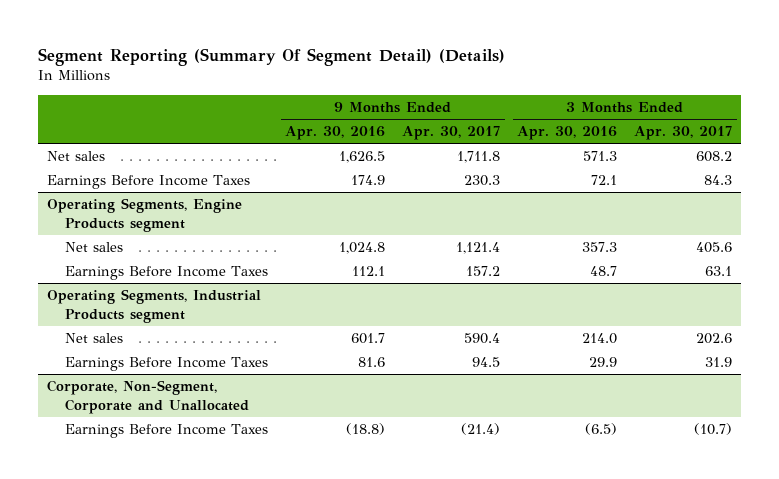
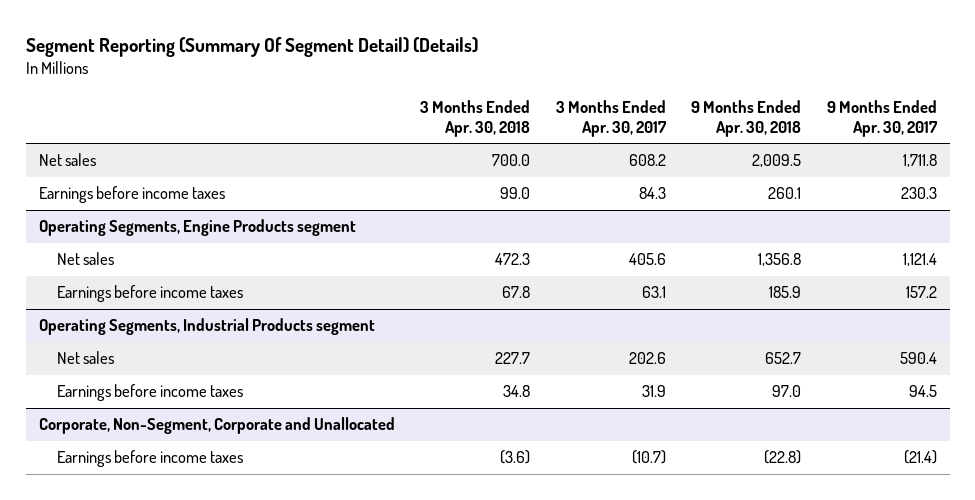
[285,126,386,141] Apr. 30, 2016 -> none
[517,126,618,141] Apr. 30, 2016 -> none
none -> [420,100,531,137] 3 Months Ended Apr. 30, 2018
none -> [691,100,802,137] 9 Months Ended Apr. 30, 2018
[46,175,250,190] Earnings Before Income Taxes -> [38,186,225,204] Earnings before income taxes
[65,266,269,281] Earnings Before Income Taxes -> [56,285,243,303] Earnings before income taxes
[65,357,269,372] Earnings Before Income Taxes -> [56,384,243,402] Earnings before income taxes
[65,424,269,439] Earnings Before Income Taxes -> [56,450,243,468] Earnings before income taxes

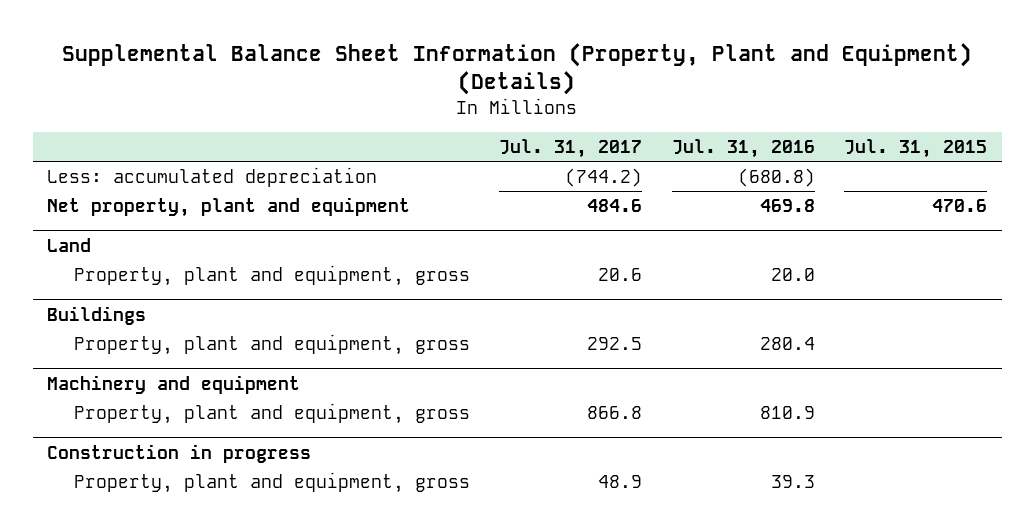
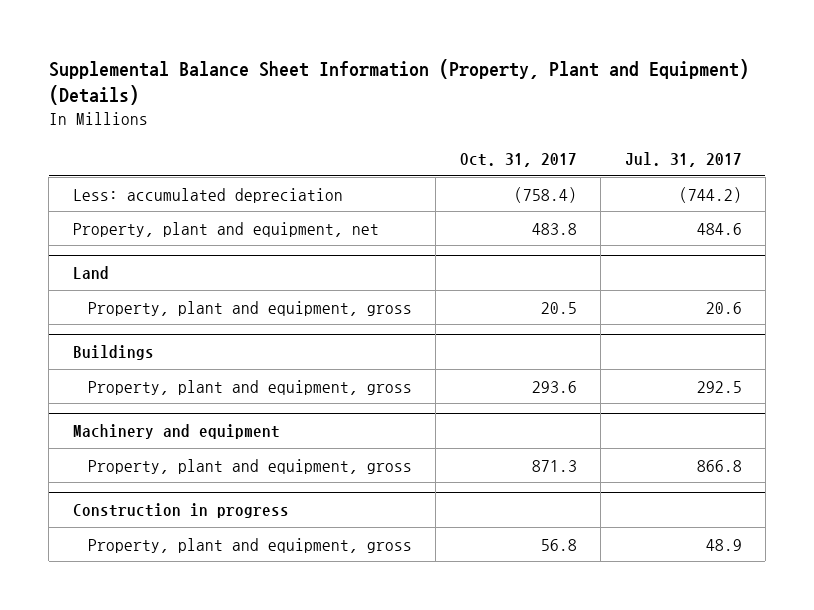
[671,138,815,158] Jul. 31, 2016 -> none
[844,138,988,158] Jul. 31, 2015 -> none
none -> [459,153,577,168] Oct. 31, 2017
[47,196,411,217] Net property, plant and equipment -> [72,221,379,237] Property, plant and equipment, net

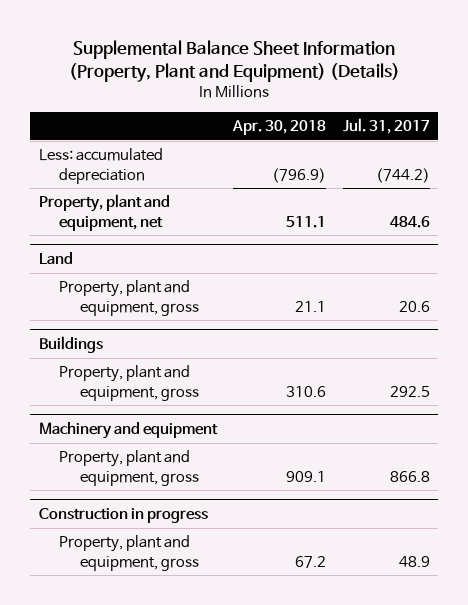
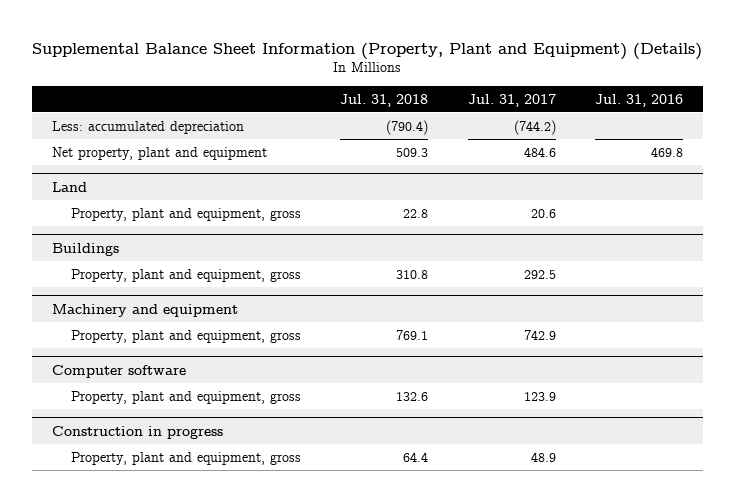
[232,119,327,135] Apr. 30, 2018 -> none
none -> [340,93,429,107] Jul. 31, 2018
none -> [595,93,684,107] Jul. 31, 2016
[38,194,170,231] Property, plant and equipment, net -> [51,146,267,160] Net property, plant and equipment
[389,470,430,482] 866.8 -> [523,329,556,340] 742.9
none -> [51,364,186,378] Computer software
none -> [71,390,302,404] Property, plant and equipment, gross

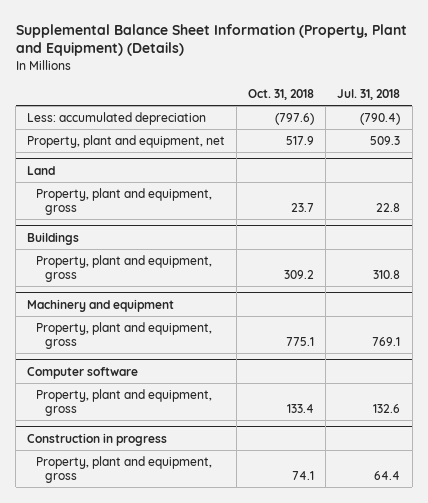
[467,93,556,107] Jul. 31, 2017 -> none
[595,93,684,107] Jul. 31, 2016 -> none
none -> [248,88,315,100] Oct. 31, 2018
[51,146,267,160] Net property, plant and equipment -> [27,135,226,149] Property, plant and equipment, net

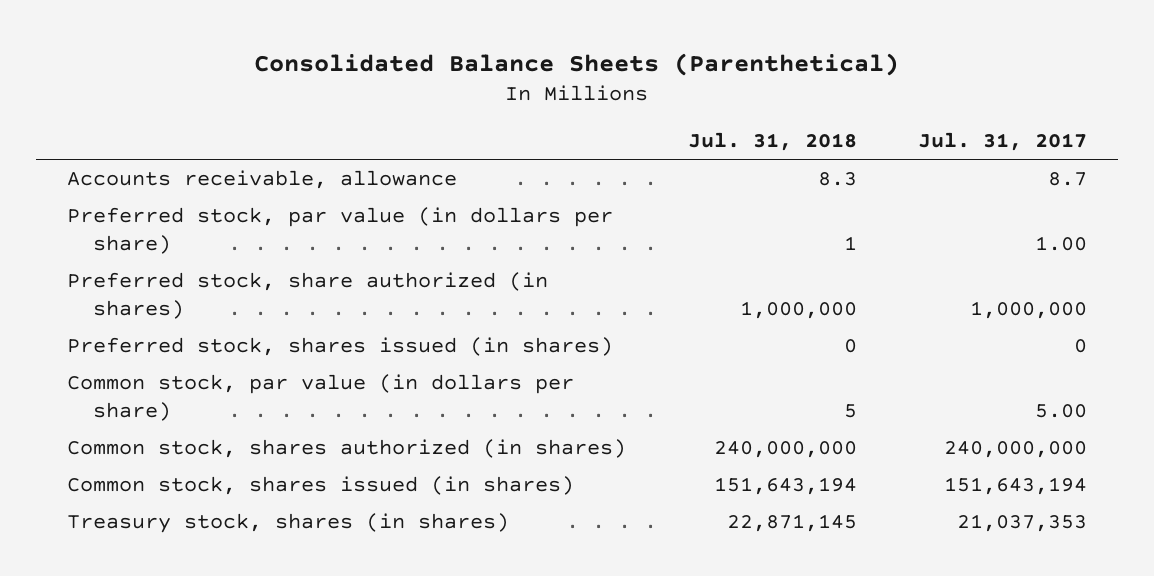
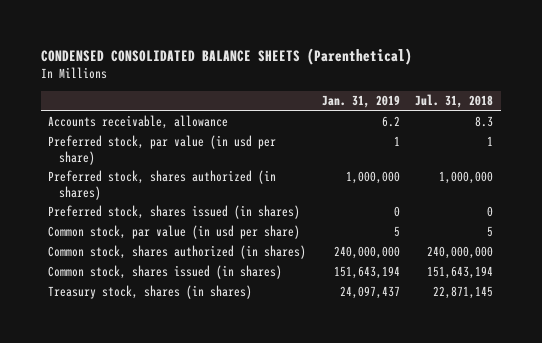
[254,52,900,76] Consolidated Balance Sheets (Parenthetical) -> [40,47,412,65] CONDENSED CONSOLIDATED BALANCE SHEETS (Parenthetical)
[918,132,1088,152] Jul. 31, 2017 -> none
none -> [321,95,400,109] Jan. 31, 2019
[67,206,614,255] Preferred stock, par value (in dollars per share) -> [48,135,277,165] Preferred stock, par value (in usd per share)
[67,271,549,320] Preferred stock, share authorized (in shares) -> [48,170,277,200] Preferred stock, shares authorized (in shares)
[67,373,575,422] Common stock, par value (in dollars per share) -> [48,225,301,240] Common stock, par value (in usd per share)

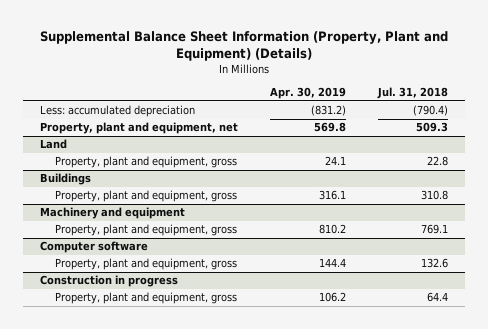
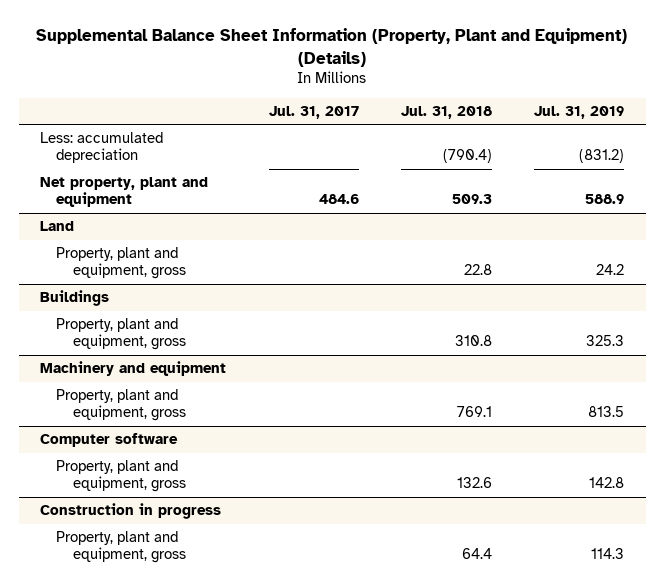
[269,87,346,100] Apr. 30, 2019 -> none
none -> [268,105,359,119] Jul. 31, 2017
none -> [534,105,625,119] Jul. 31, 2019
[39,122,238,135] Property, plant and equipment, net -> [40,177,209,208] Net property, plant and equipment

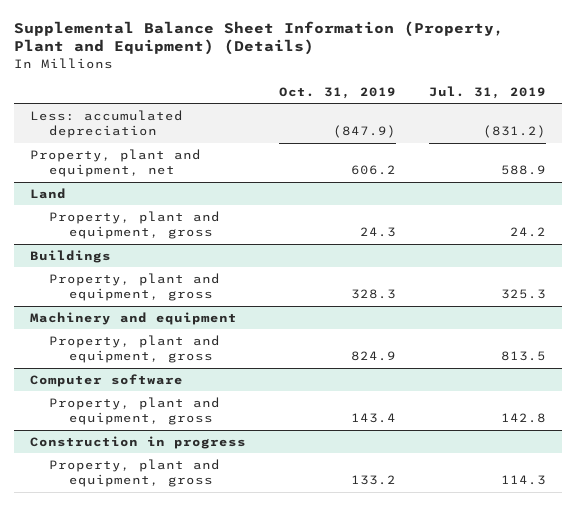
[268,105,359,119] Jul. 31, 2017 -> none
[400,105,492,119] Jul. 31, 2018 -> none
none -> [279,86,397,99] Oct. 31, 2019
[40,177,209,208] Net property, plant and equipment -> [30,148,202,178] Property, plant and equipment, net

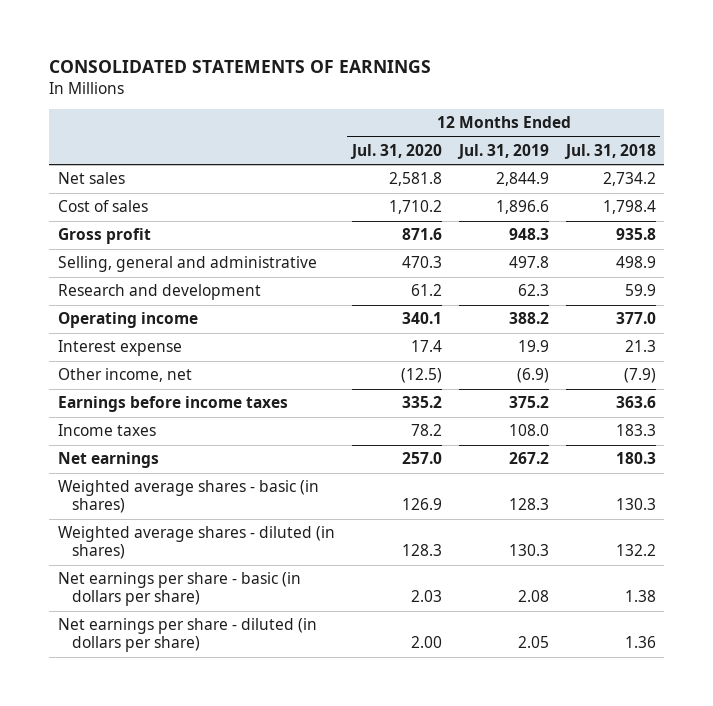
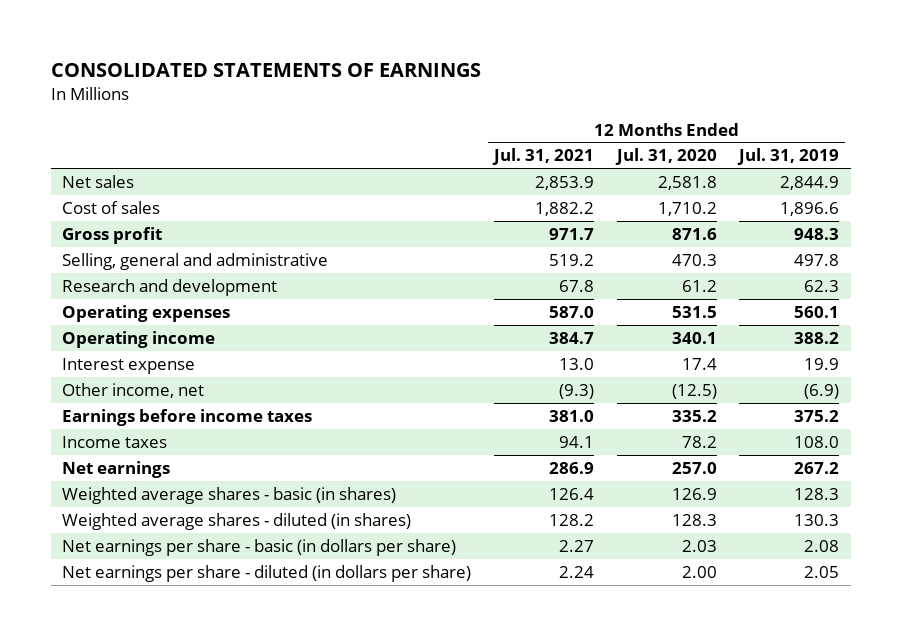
[563,144,656,160] Jul. 31, 2018 -> none
none -> [492,148,595,166] Jul. 31, 2021
none -> [62,304,231,322] Operating expenses

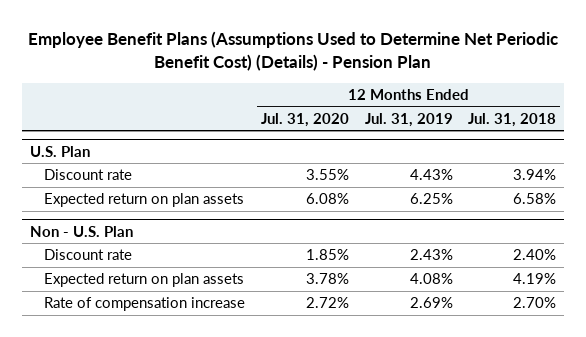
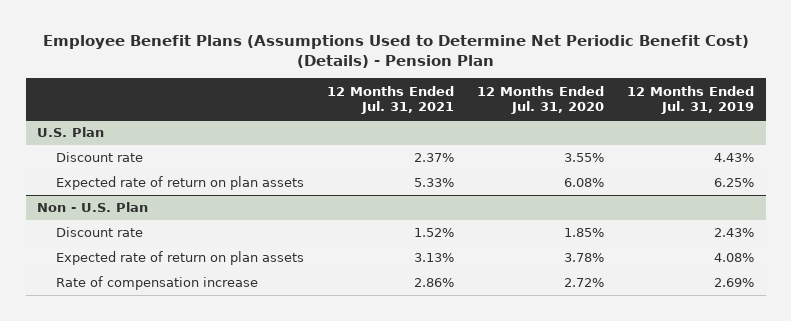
[468,112,557,127] Jul. 31, 2018 -> none
none -> [326,85,454,115] 12 Months Ended Jul. 31, 2021
[44,193,245,208] Expected return on plan assets -> [55,176,304,191] Expected rate of return on plan assets
[44,273,245,288] Expected return on plan assets -> [55,251,304,266] Expected rate of return on plan assets

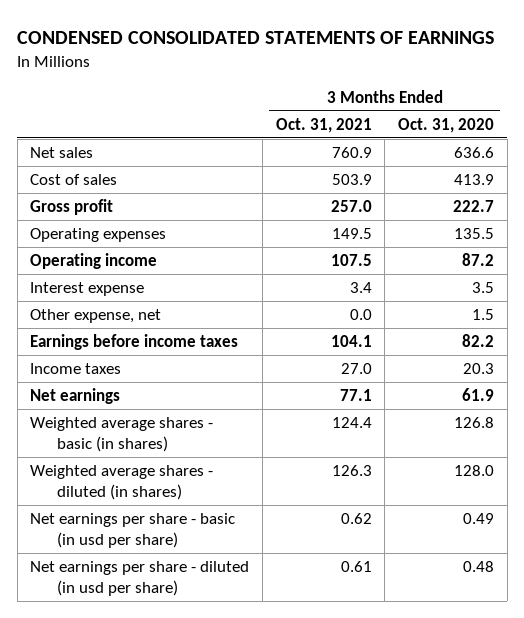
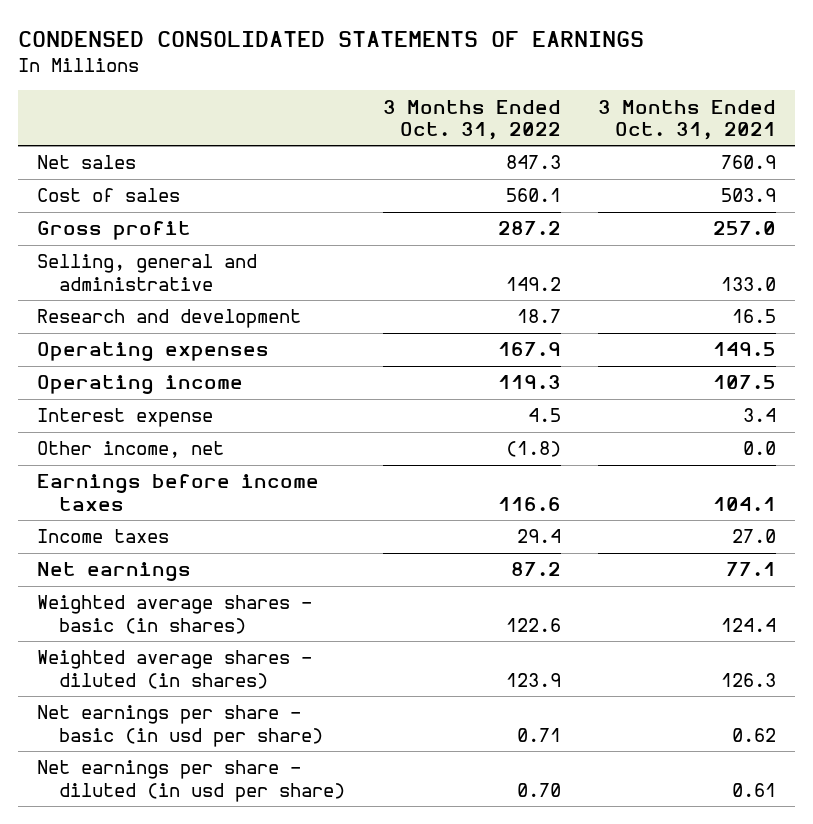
[397,117,494,133] Oct. 31, 2020 -> none
none -> [382,99,561,140] 3 Months Ended Oct. 31, 2022
none -> [36,254,257,291] Selling, general and administrative
none -> [36,309,301,329] Research and development
[30,309,162,324] Other expense, net -> [36,441,224,459] Other income, net

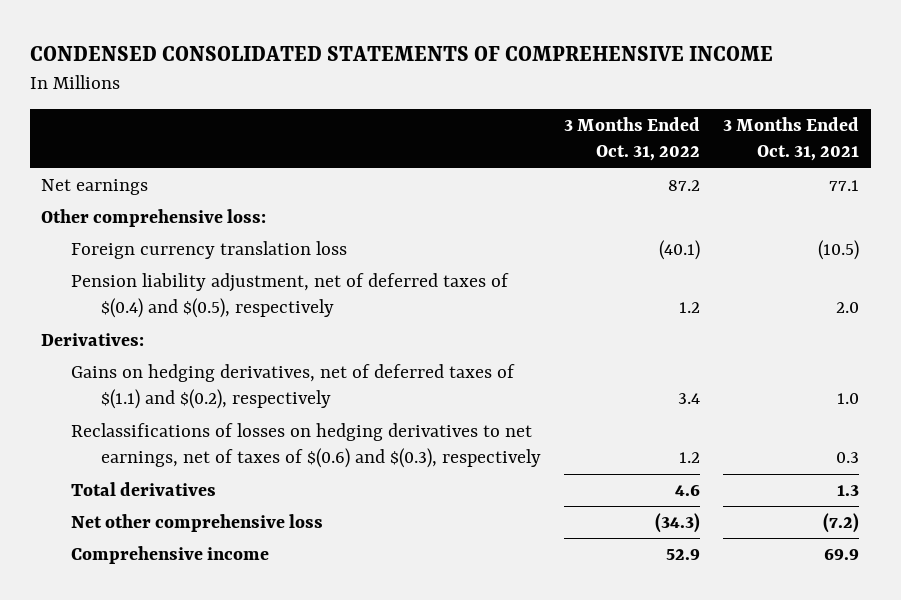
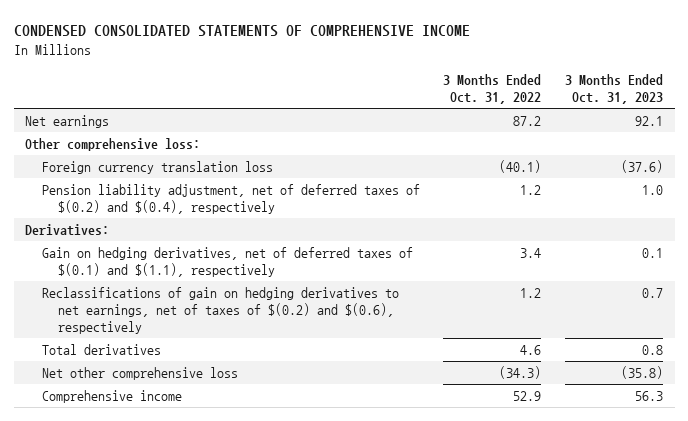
[723,116,860,162] 3 Months Ended Oct. 31, 2021 -> none
none -> [565,74,664,105] 3 Months Ended Oct. 31, 2023
[70,272,509,319] Pension liability adjustment, net of deferred taxes of $(0.4) and $(0.5), respectively -> [41,184,420,215] Pension liability adjustment, net of deferred taxes of $(0.2) and $(0.4), respectively
[70,363,515,410] Gains on hedging derivatives, net of deferred taxes of $(1.1) and $(0.2), respectively -> [41,247,413,278] Gain on hedging derivatives, net of deferred taxes of $(0.1) and $(1.1), respectively
[70,422,541,469] Reclassifications of losses on hedging derivatives to net earnings, net of taxes of $(0.6) and $(0.3), respectively -> [41,287,399,335] Reclassifications of gain on hedging derivatives to net earnings, net of taxes of $(0.2) and $(0.6), respectively

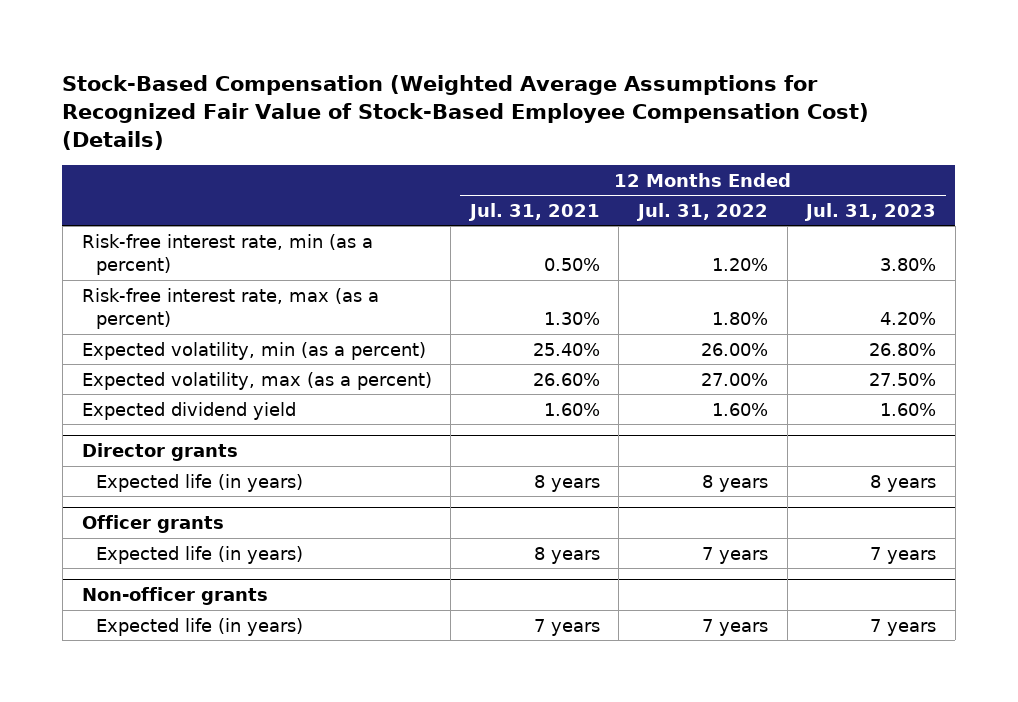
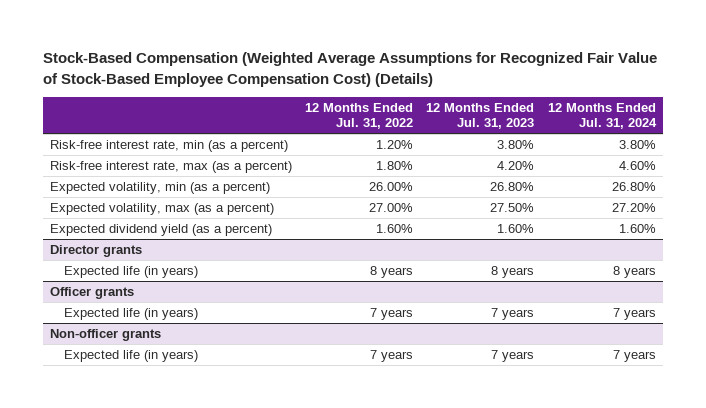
[467,202,600,221] Jul. 31, 2021 -> none
none -> [547,102,657,130] 12 Months Ended Jul. 31, 2024
[81,401,296,420] Expected dividend yield -> [49,223,272,236] Expected dividend yield (as a percent)

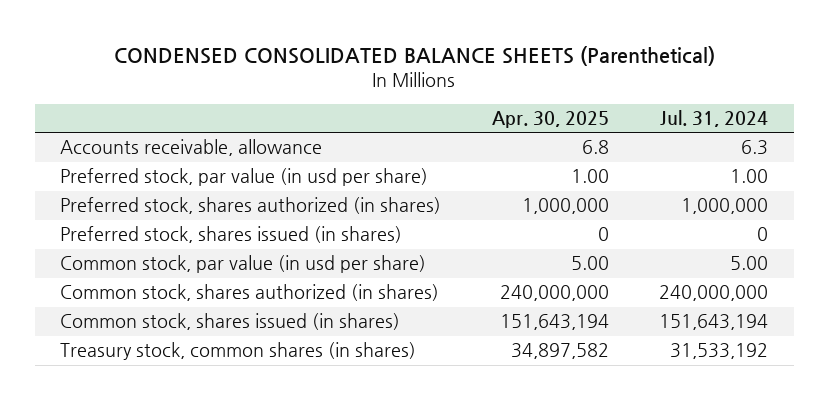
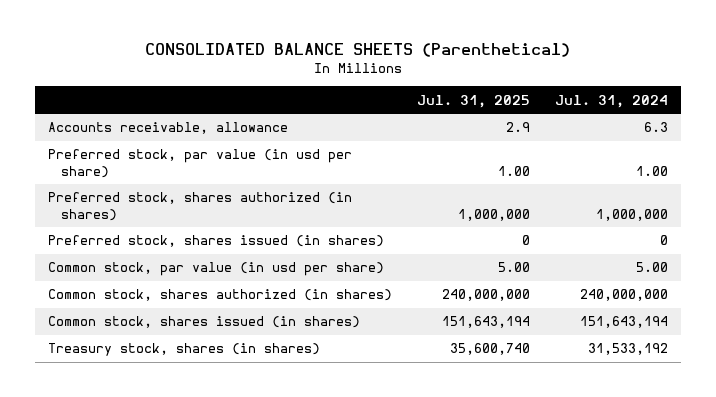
[114,46,716,67] CONDENSED CONSOLIDATED BALANCE SHEETS (Parenthetical) -> [144,43,570,58] CONSOLIDATED BALANCE SHEETS (Parenthetical)
[491,110,609,128] Apr. 30, 2025 -> none
none -> [416,94,530,108] Jul. 31, 2025
[60,342,417,361] Treasury stock, common shares (in shares) -> [47,343,320,357] Treasury stock, shares (in shares)

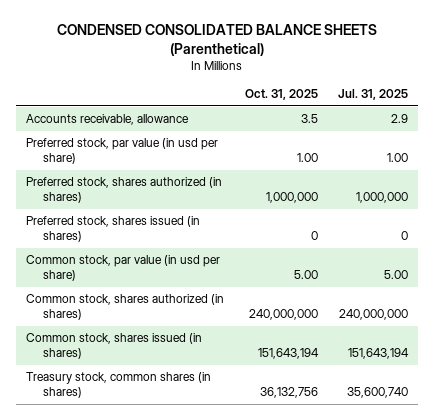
[144,43,570,58] CONSOLIDATED BALANCE SHEETS (Parenthetical) -> [57,24,378,56] CONDENSED CONSOLIDATED BALANCE SHEETS (Parenthetical)
[555,94,669,108] Jul. 31, 2024 -> none
none -> [244,89,318,101] Oct. 31, 2025
[47,343,320,357] Treasury stock, shares (in shares) -> [26,372,212,399] Treasury stock, common shares (in shares)

